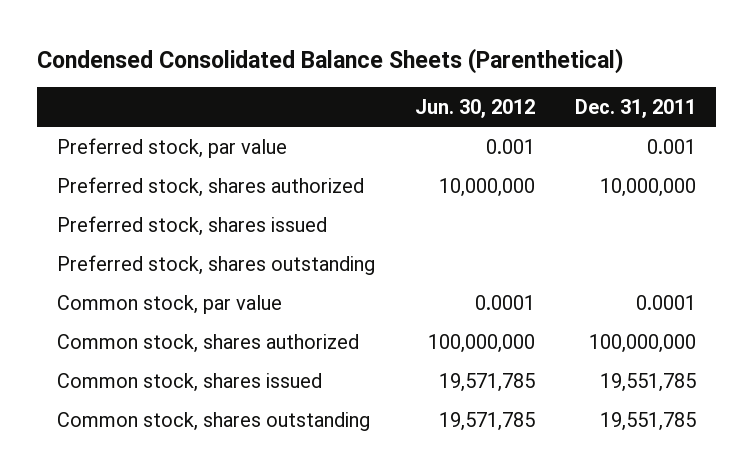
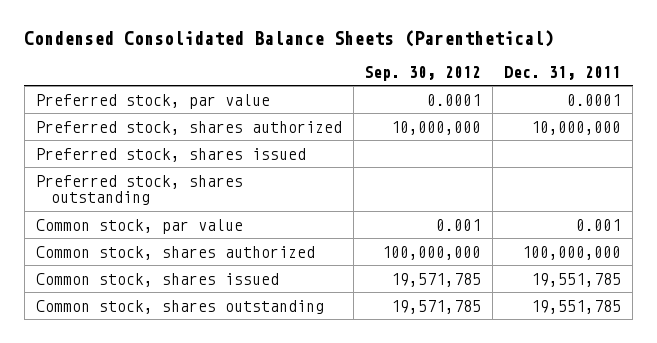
[415,98,536,118] Jun. 30, 2012 -> none
none -> [364,65,482,81] Sep. 30, 2012
[647,138,697,154] 0.001 -> [567,93,622,106] 0.0001
[636,294,697,310] 0.0001 -> [576,218,622,231] 0.001

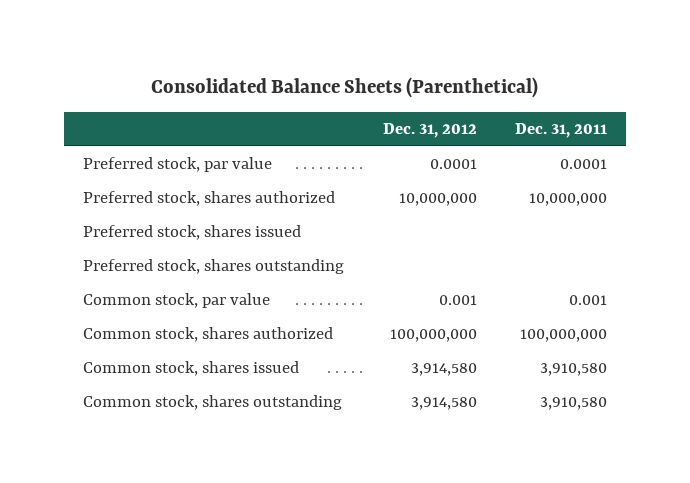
[24,29,555,47] Condensed Consolidated Balance Sheets (Parenthetical) -> [151,76,539,98] Consolidated Balance Sheets (Parenthetical)
[364,65,482,81] Sep. 30, 2012 -> none
none -> [382,122,477,138] Dec. 31, 2012
[531,272,622,287] 19,551,785 -> [540,363,608,377] 3,910,580
[531,299,622,314] 19,551,785 -> [540,397,608,411] 3,910,580

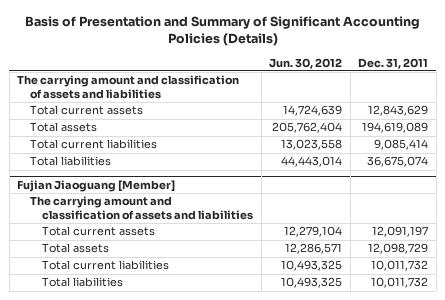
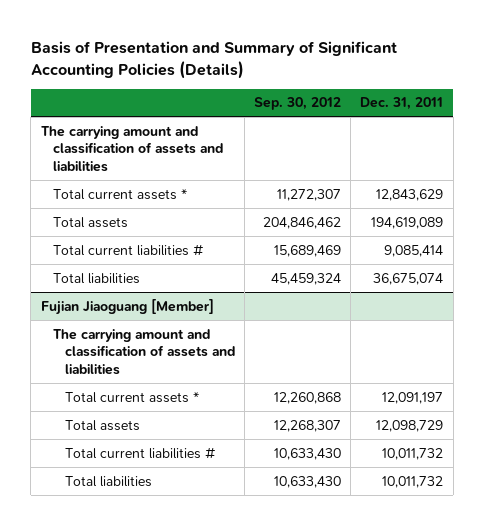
[269,57,343,69] Jun. 30, 2012 -> none
none -> [254,97,342,111] Sep. 30, 2012
[29,105,143,116] Total current assets -> [52,188,187,200] Total current assets *
[29,139,157,150] Total current liabilities -> [52,243,204,256] Total current liabilities #
[42,226,156,237] Total current assets -> [64,391,199,403] Total current assets *
[42,260,170,271] Total current liabilities -> [64,446,216,459] Total current liabilities #

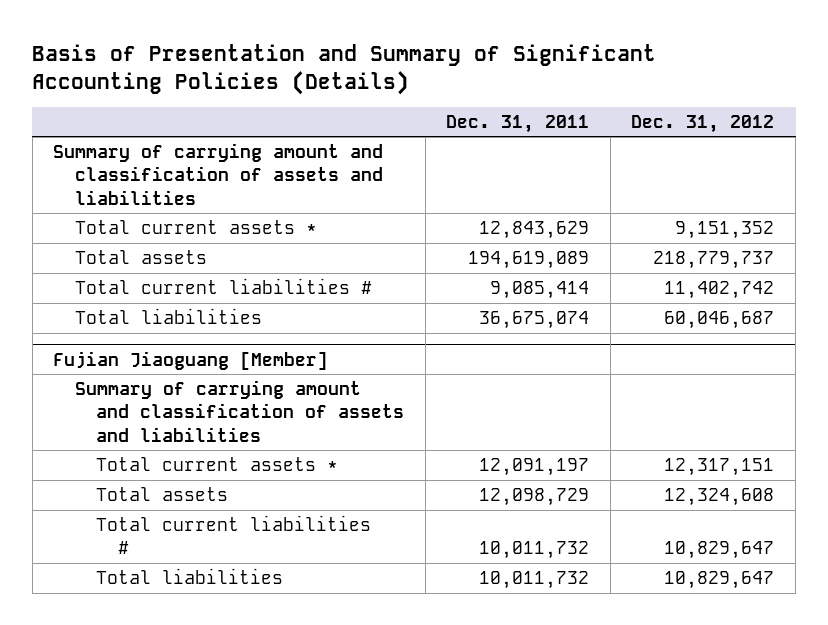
[254,97,342,111] Sep. 30, 2012 -> none
none -> [631,115,775,134] Dec. 31, 2012
[40,125,223,172] The carrying amount and classification of assets and liabilities -> [53,143,384,205] Summary of carrying amount and classification of assets and liabilities
[52,328,235,375] The carrying amount and classification of assets and liabilities -> [74,380,405,442] Summary of carrying amount and classification of assets and liabilities

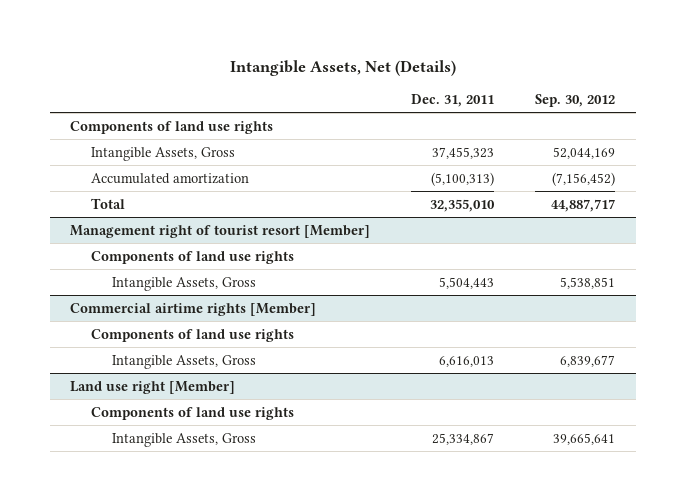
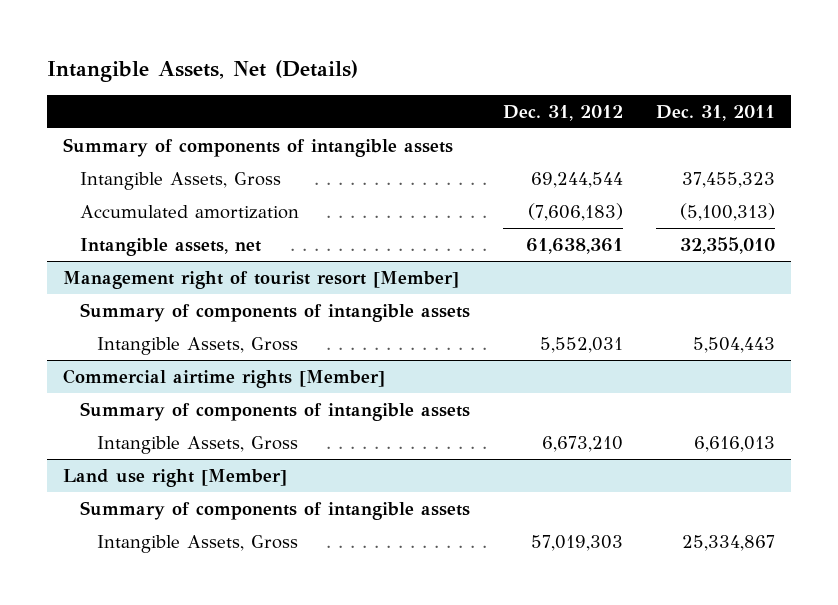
[535,93,616,107] Sep. 30, 2012 -> none
none -> [502,104,623,121] Dec. 31, 2012
[70,120,274,134] Components of land use rights -> [63,137,454,157] Summary of components of intangible assets
[91,197,126,209] Total -> [80,237,262,256] Intangible assets, net
[91,250,295,264] Components of land use rights -> [80,302,471,322] Summary of components of intangible assets
[91,328,295,342] Components of land use rights -> [80,401,471,421] Summary of components of intangible assets
[91,406,295,420] Components of land use rights -> [80,500,471,520] Summary of components of intangible assets

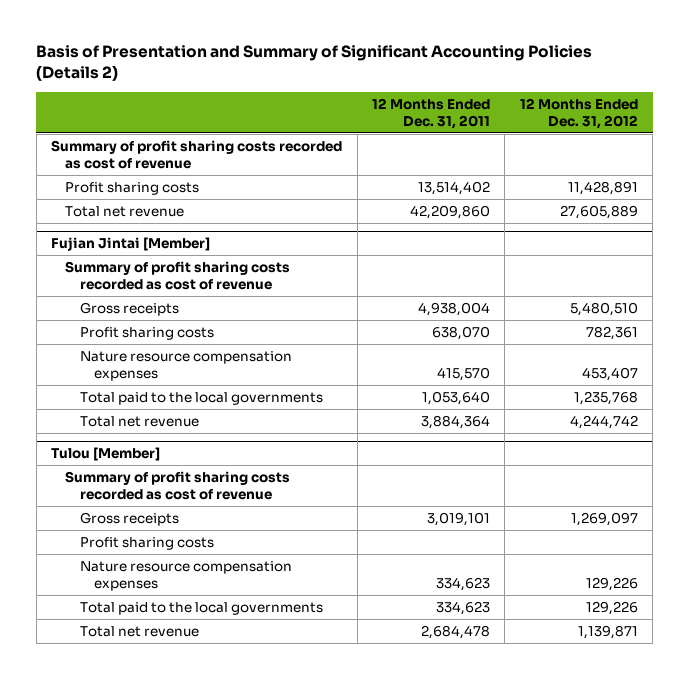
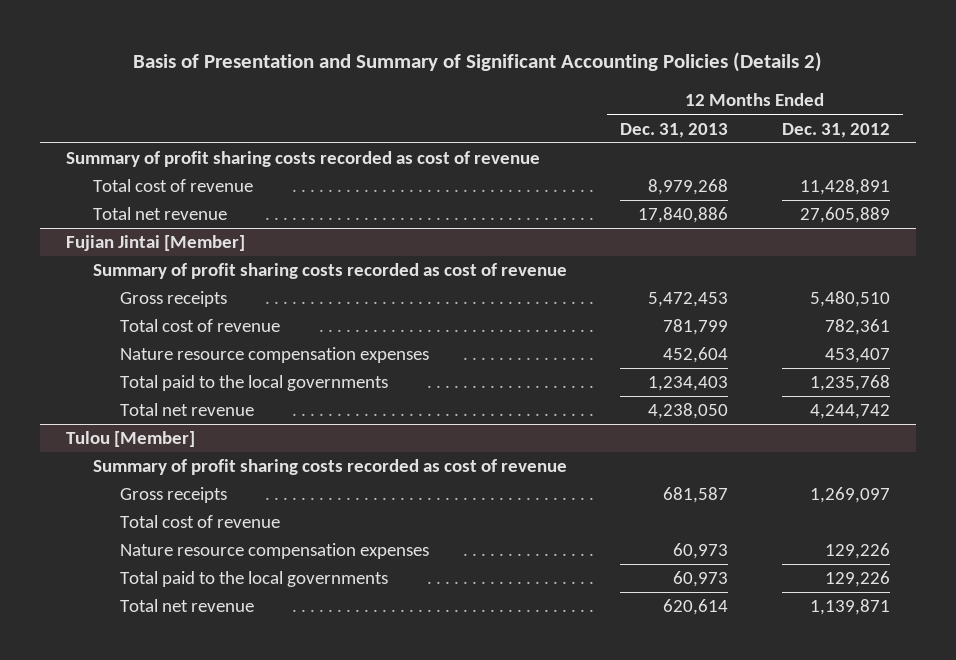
[372,97,491,129] 12 Months Ended Dec. 31, 2011 -> none
none -> [620,122,729,138] Dec. 31, 2013
[65,181,200,195] Profit sharing costs -> [93,179,254,193] Total cost of revenue
[79,326,214,340] Profit sharing costs -> [119,319,280,333] Total cost of revenue
[79,536,214,550] Profit sharing costs -> [119,515,280,529] Total cost of revenue

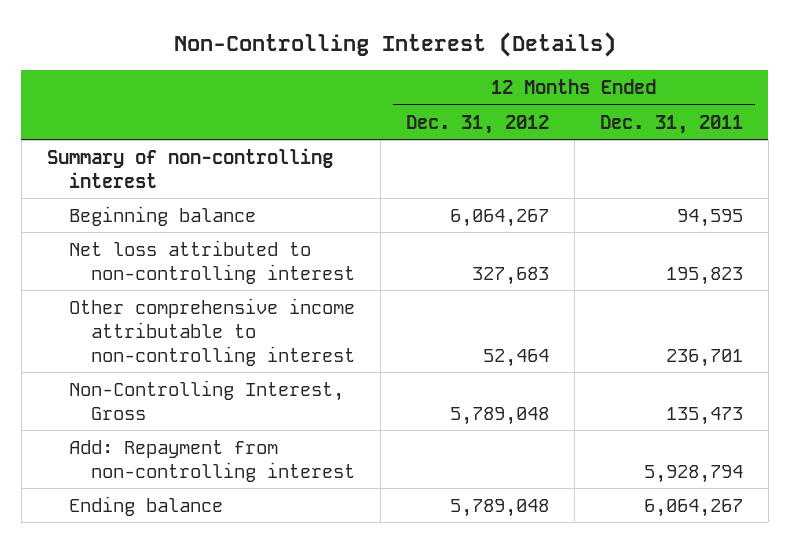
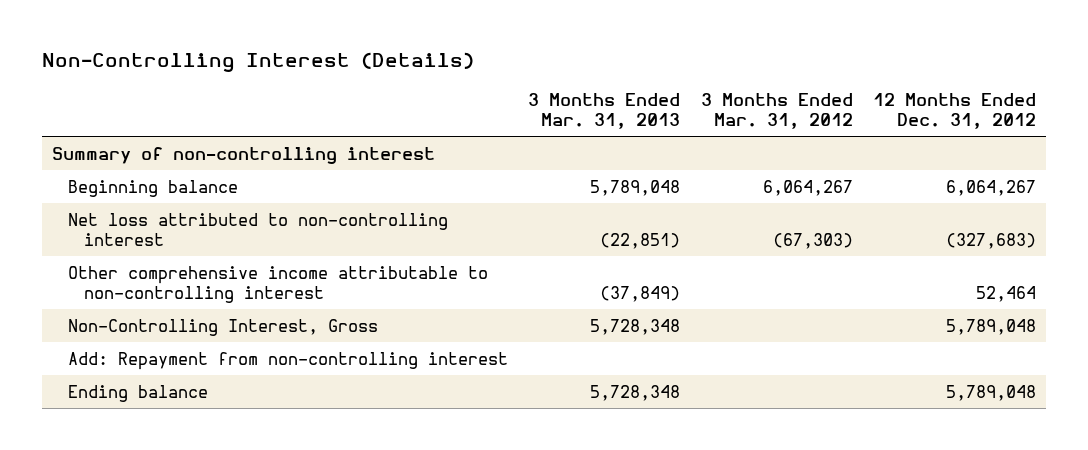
[599,114,743,134] Dec. 31, 2011 -> none
none -> [528,92,681,130] 3 Months Ended Mar. 31, 2013
none -> [700,92,853,130] 3 Months Ended Mar. 31, 2012
[472,266,550,285] 327,683 -> [946,232,1037,249] (327,683)

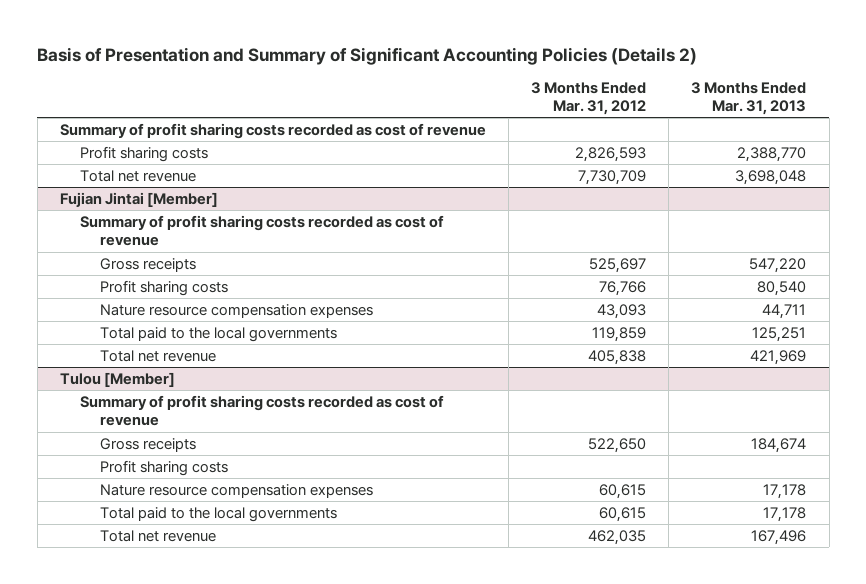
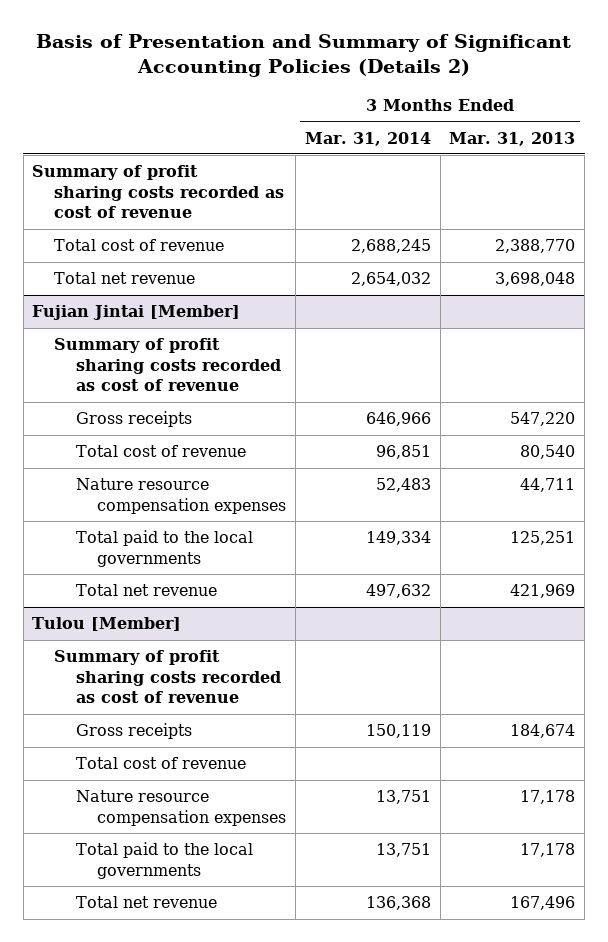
[531,81,647,115] 3 Months Ended Mar. 31, 2012 -> none
none -> [304,131,431,146] Mar. 31, 2014
[79,146,208,163] Profit sharing costs -> [54,239,225,252] Total cost of revenue
[99,280,228,297] Profit sharing costs -> [75,445,246,458] Total cost of revenue
[99,460,228,477] Profit sharing costs -> [75,757,246,770] Total cost of revenue

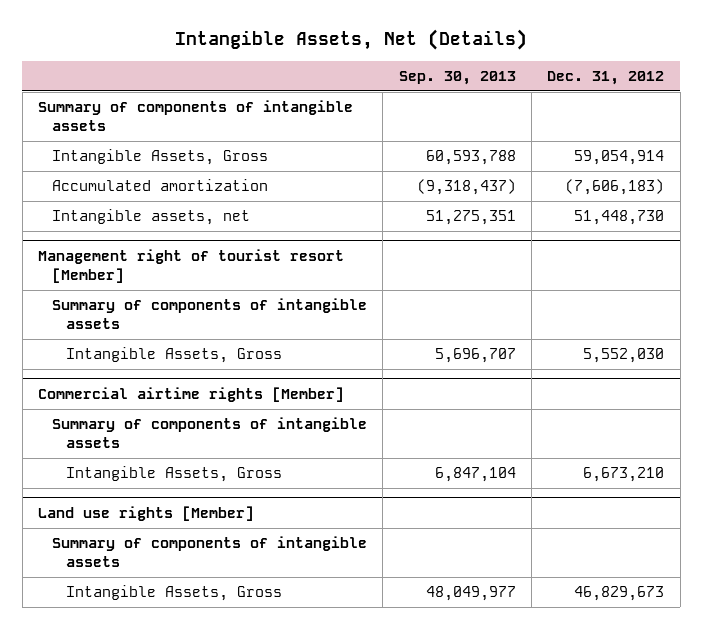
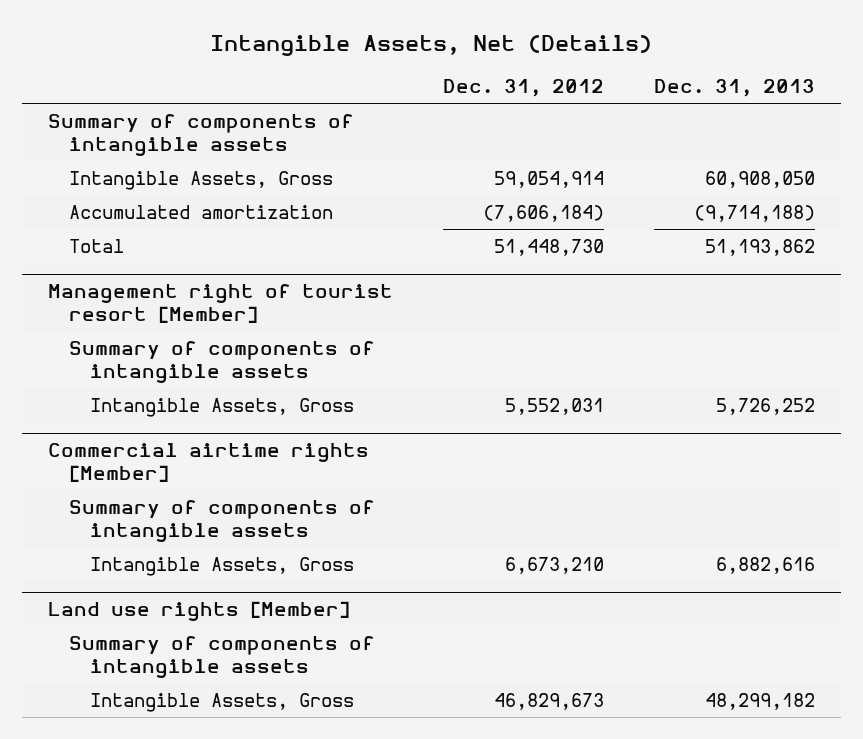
[398,70,516,85] Sep. 30, 2013 -> none
none -> [654,79,816,98] Dec. 31, 2013
[565,179,665,196] (7,606,183) -> [482,205,604,223] (7,606,184)
[51,209,250,226] Intangible assets, net -> [68,239,124,254] Total
[583,348,665,364] 5,552,030 -> [504,398,604,416] 5,552,031

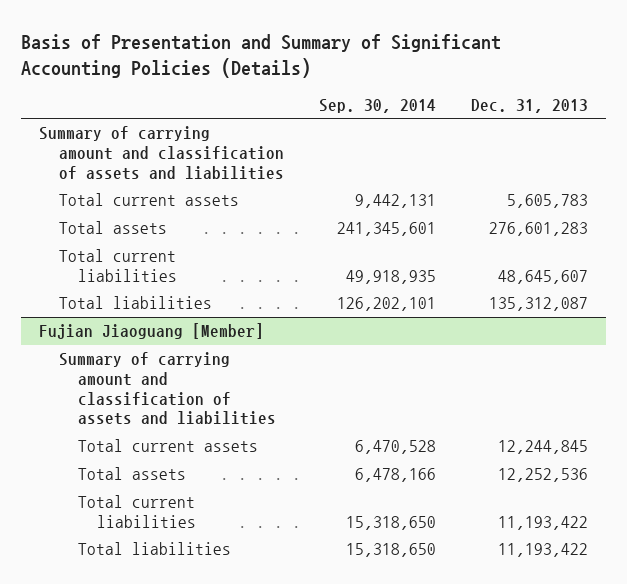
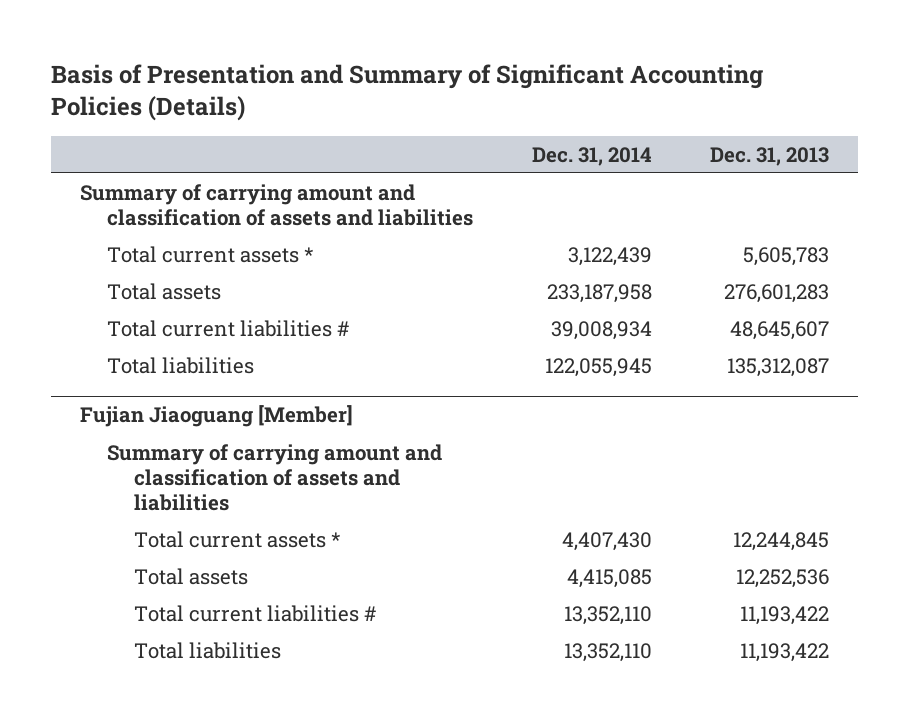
[318,98,436,113] Sep. 30, 2014 -> none
none -> [531,146,652,166] Dec. 31, 2014
[58,193,239,207] Total current assets -> [106,246,314,264] Total current assets *
[58,249,178,282] Total current liabilities -> [106,320,349,338] Total current liabilities #
[78,439,259,453] Total current assets -> [133,531,341,549] Total current assets *
[78,495,197,528] Total current liabilities -> [133,605,376,623] Total current liabilities #

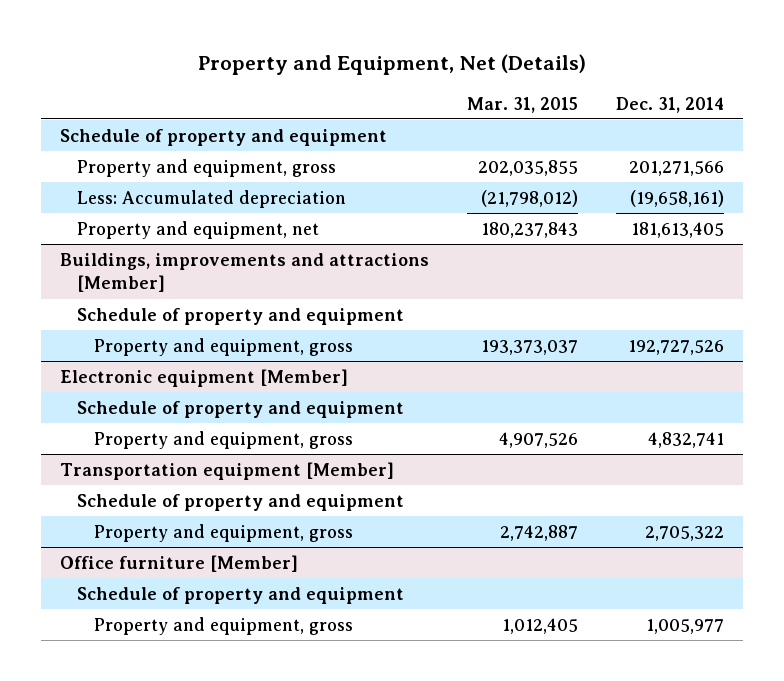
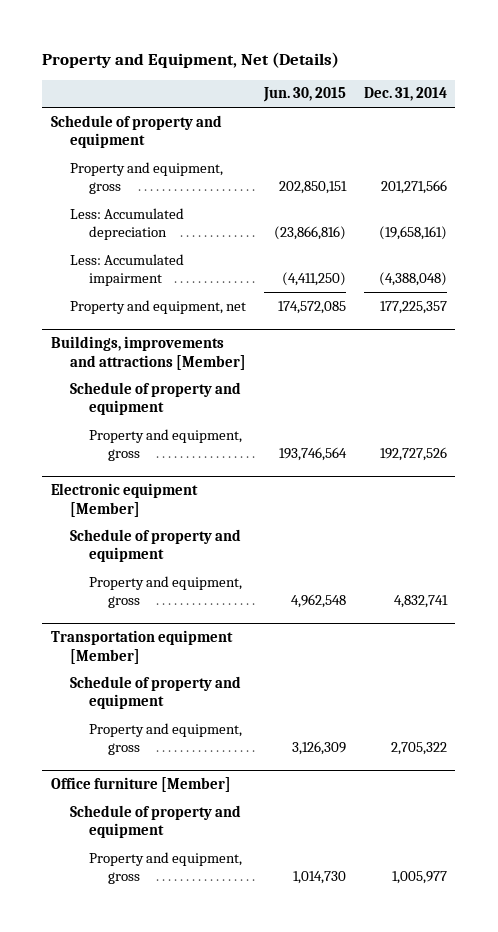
[467,96,579,113] Mar. 31, 2015 -> none
none -> [262,87,346,103] Jun. 30, 2015
none -> [69,253,184,287] Less: Accumulated impairment
[630,221,724,238] 181,613,405 -> [379,300,447,314] 177,225,357

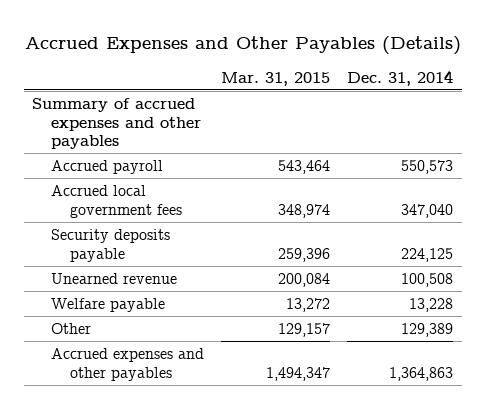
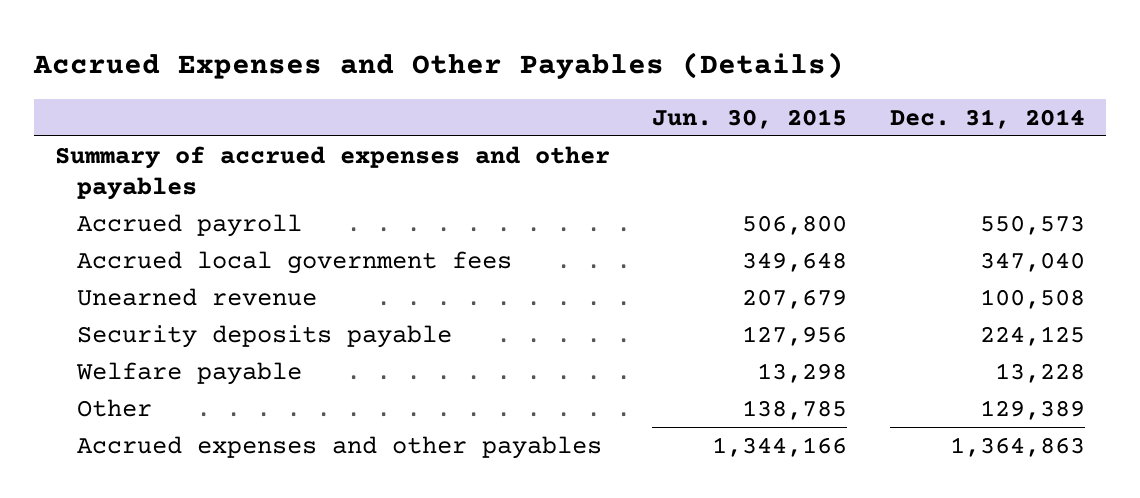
[221,71,331,86] Mar. 31, 2015 -> none
none -> [652,108,848,129] Jun. 30, 2015
[51,229,171,262] Security deposits payable -> [76,324,452,348] Security deposits payable

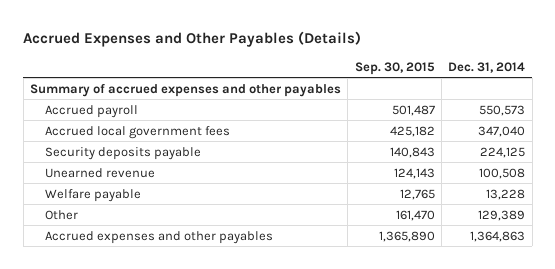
[652,108,848,129] Jun. 30, 2015 -> none
none -> [354,61,435,75] Sep. 30, 2015
[76,287,317,306] Unearned revenue -> [44,167,155,178] Unearned revenue

